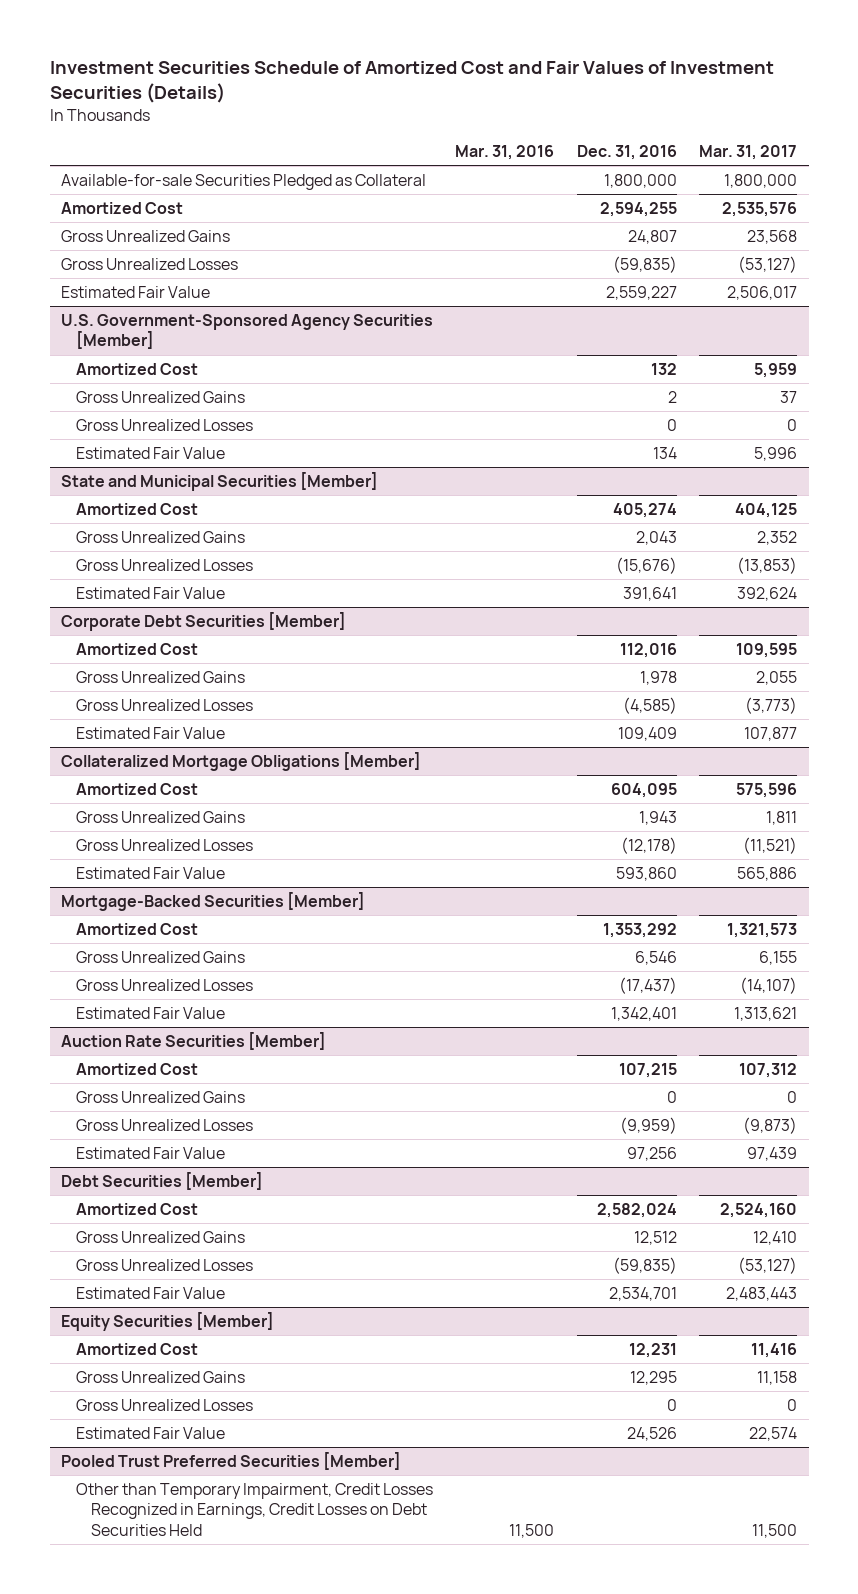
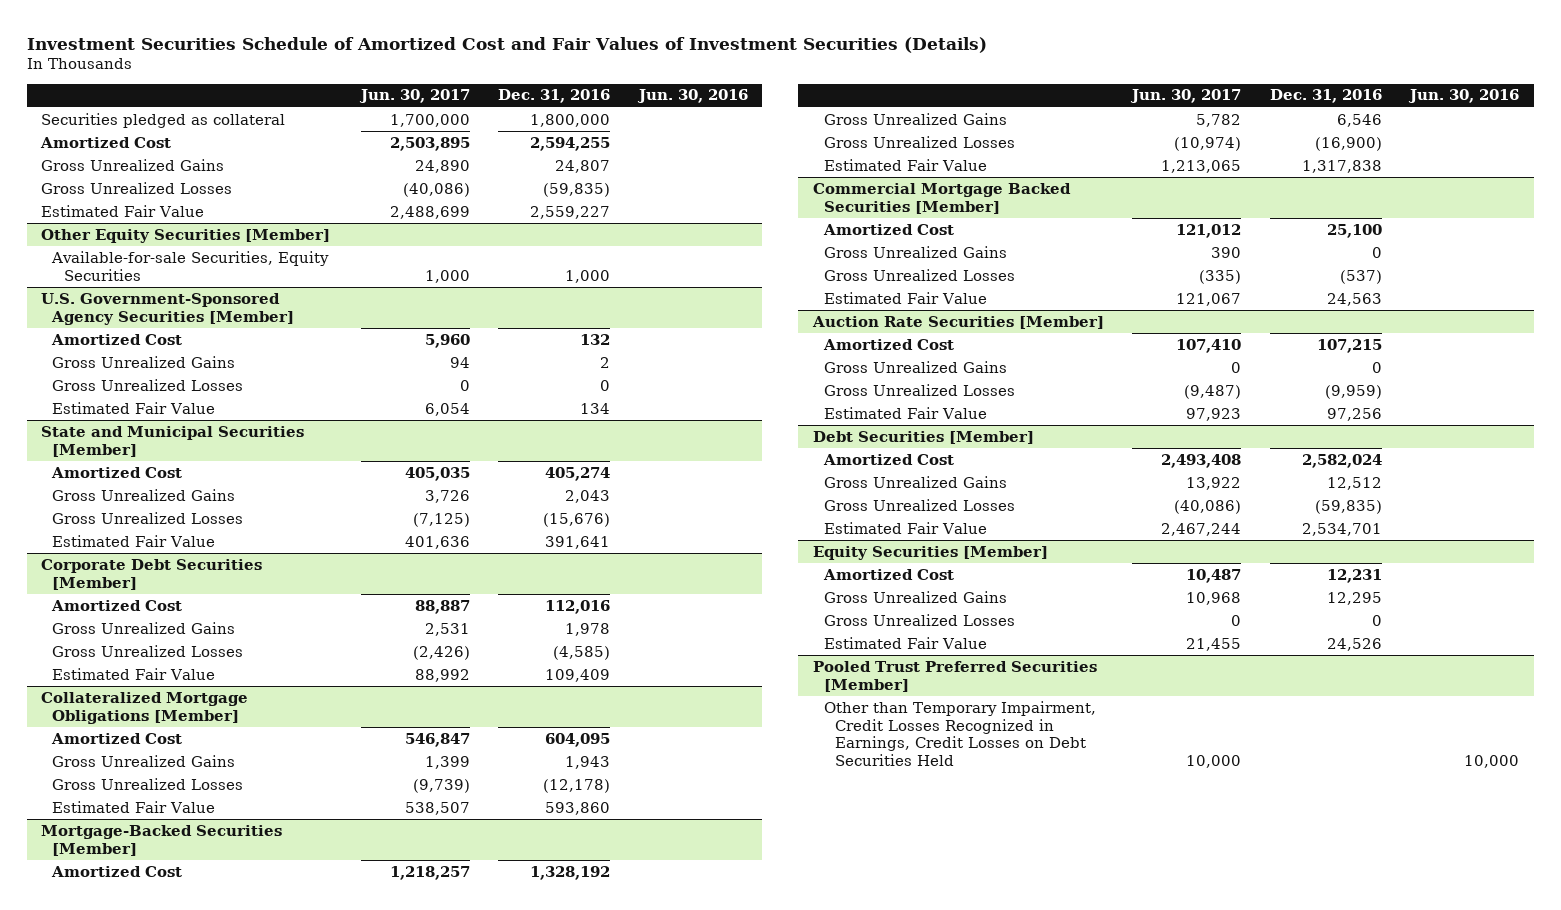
[455,145,555,161] Mar. 31, 2016 -> none
[699,145,798,161] Mar. 31, 2017 -> none
none -> [358,89,470,104] Jun. 30, 2017
none -> [636,89,748,104] Jun. 30, 2016
[60,174,426,191] Available-for-sale Securities Pledged as Collateral -> [41,112,286,128] Securities pledged as collateral
none -> [41,228,331,243] Other Equity Securities [Member]
none -> [51,250,330,281] Available-for-sale Securities, Equity Securities
[602,923,677,939] 1,353,292 -> [530,865,611,880] 1,328,192
[618,977,677,995] (17,437) -> [1314,136,1382,151] (16,900)
[610,1007,677,1022] 1,342,401 -> [1301,159,1382,173] 1,317,838
none -> [812,182,1071,214] Commercial Mortgage Backed Securities [Member]
none -> [822,223,954,235] Amortized Cost
none -> [823,245,1007,258] Gross Unrealized Gains
none -> [823,268,1015,281] Gross Unrealized Losses
none -> [823,291,987,304] Estimated Fair Value

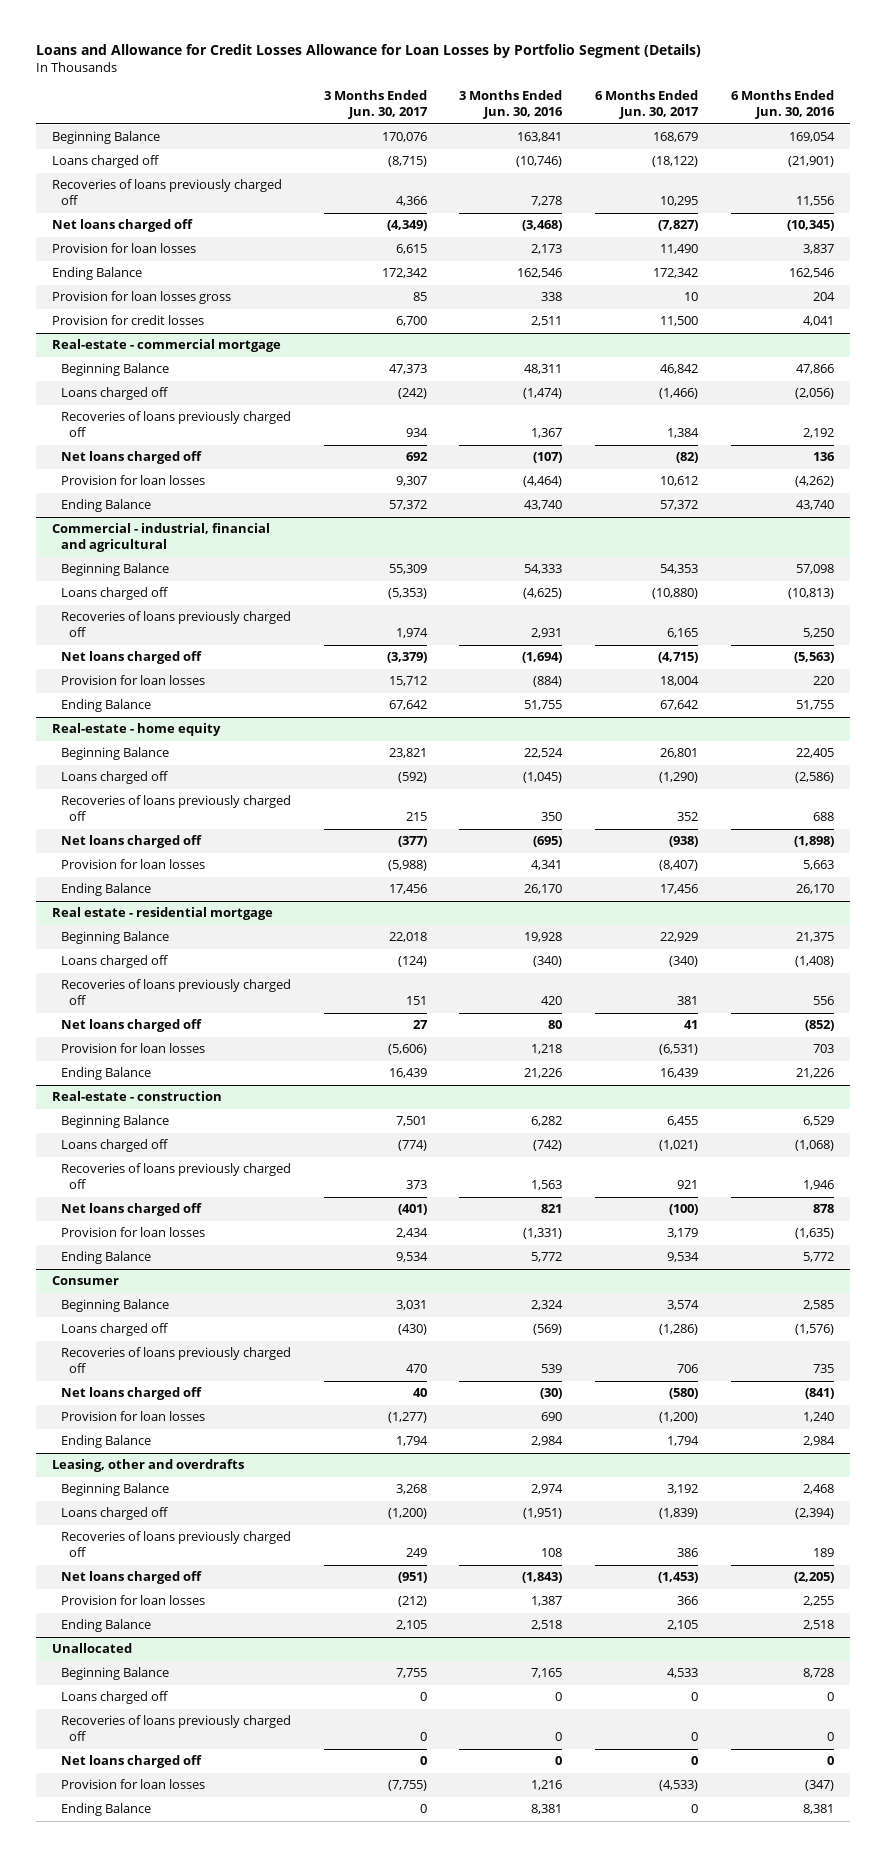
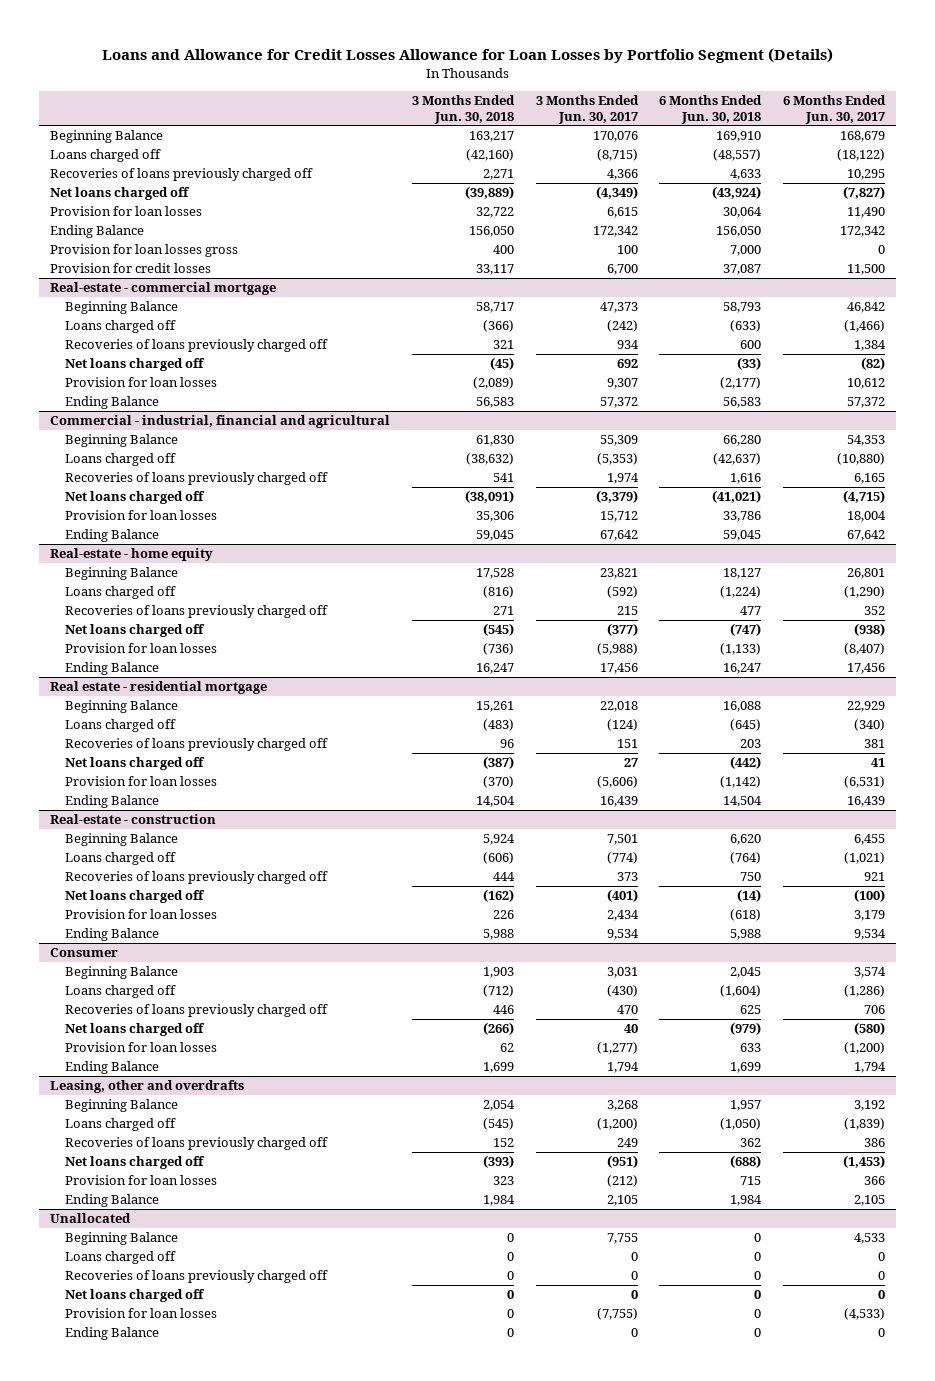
[459,90,564,120] 3 Months Ended Jun. 30, 2016 -> none
[730,90,835,120] 6 Months Ended Jun. 30, 2016 -> none
none -> [411,95,515,124] 3 Months Ended Jun. 30, 2018
none -> [659,95,763,124] 6 Months Ended Jun. 30, 2018
[412,292,427,302] 85 -> [616,245,638,255] 100
[683,292,698,302] 10 -> [877,245,885,255] 0

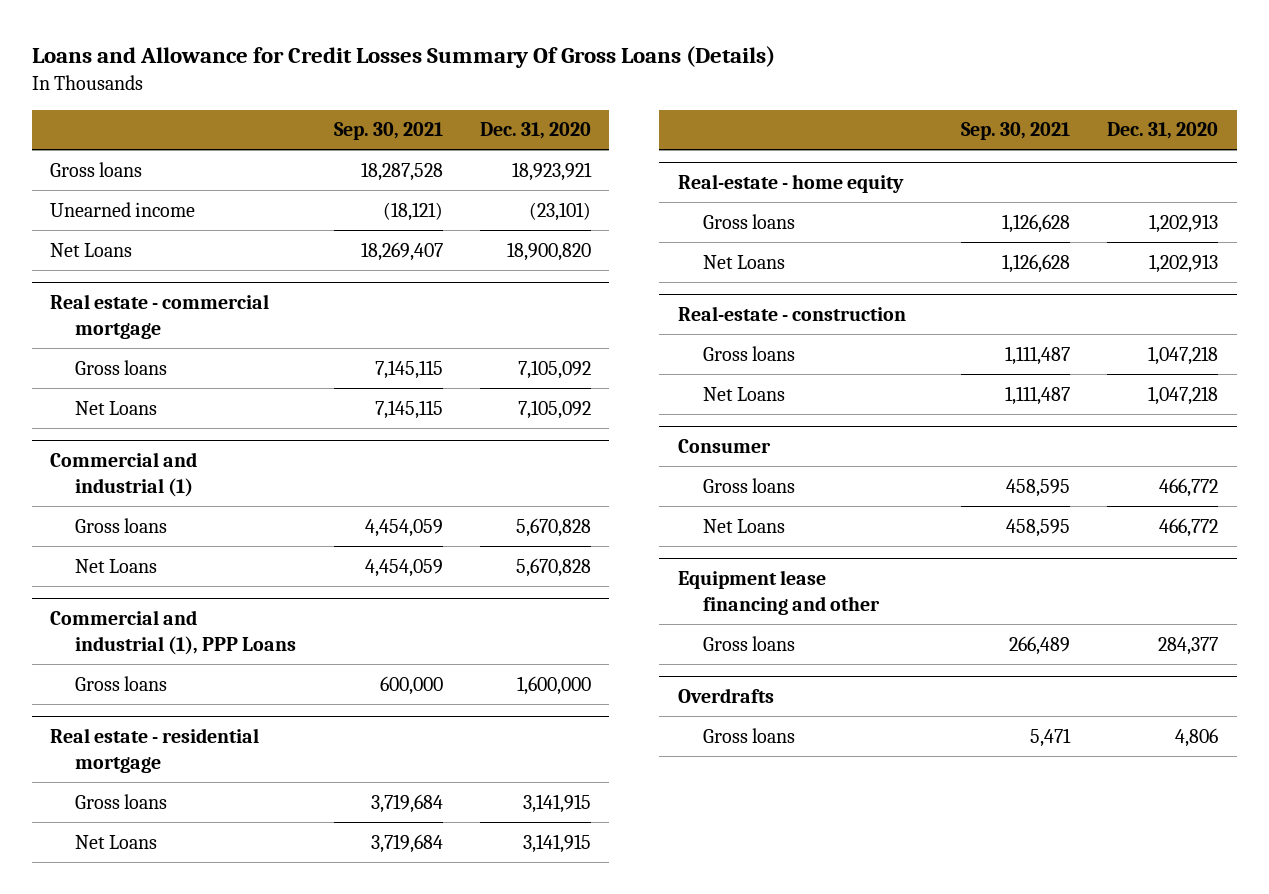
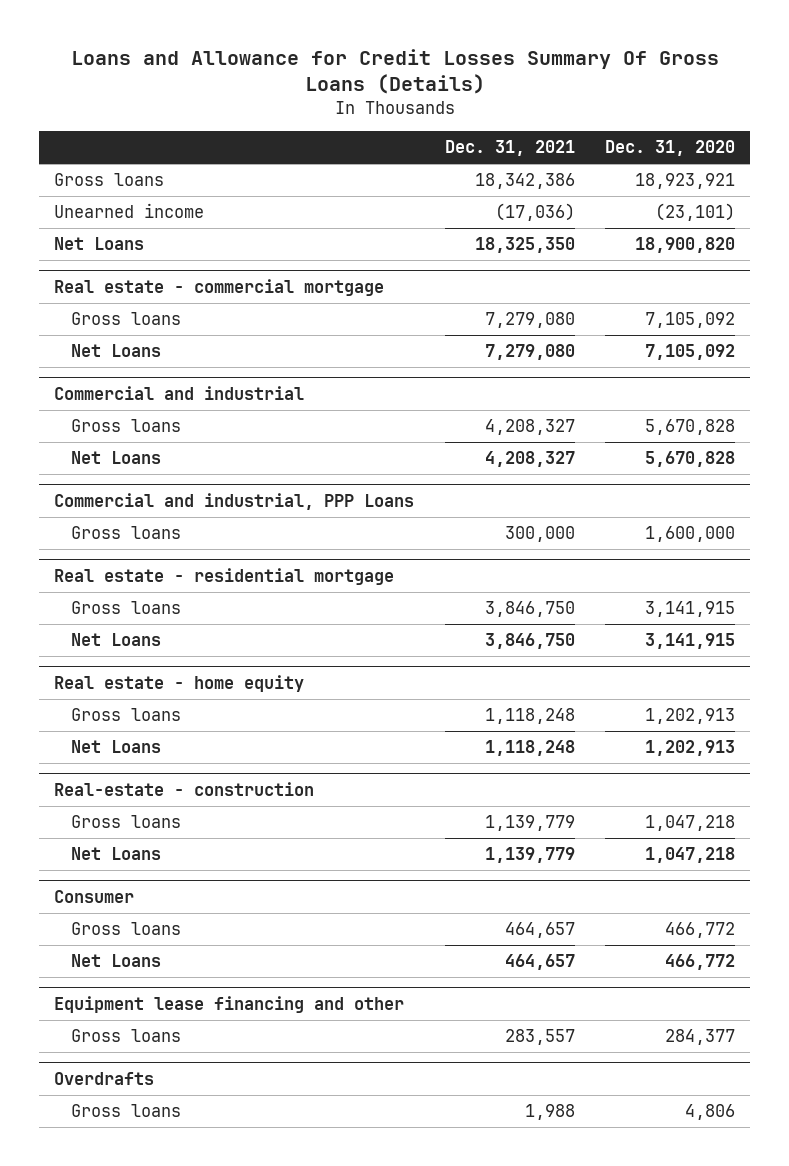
[333,122,443,141] Sep. 30, 2021 -> none
none -> [444,140,575,157] Dec. 31, 2021
[50,452,198,497] Commercial and industrial (1) -> [54,385,305,400] Commercial and industrial
[50,610,297,655] Commercial and industrial (1), PPP Loans -> [54,492,415,510] Commercial and industrial, PPP Loans
[677,174,904,194] Real-estate - home equity -> [54,674,305,692] Real estate - home equity

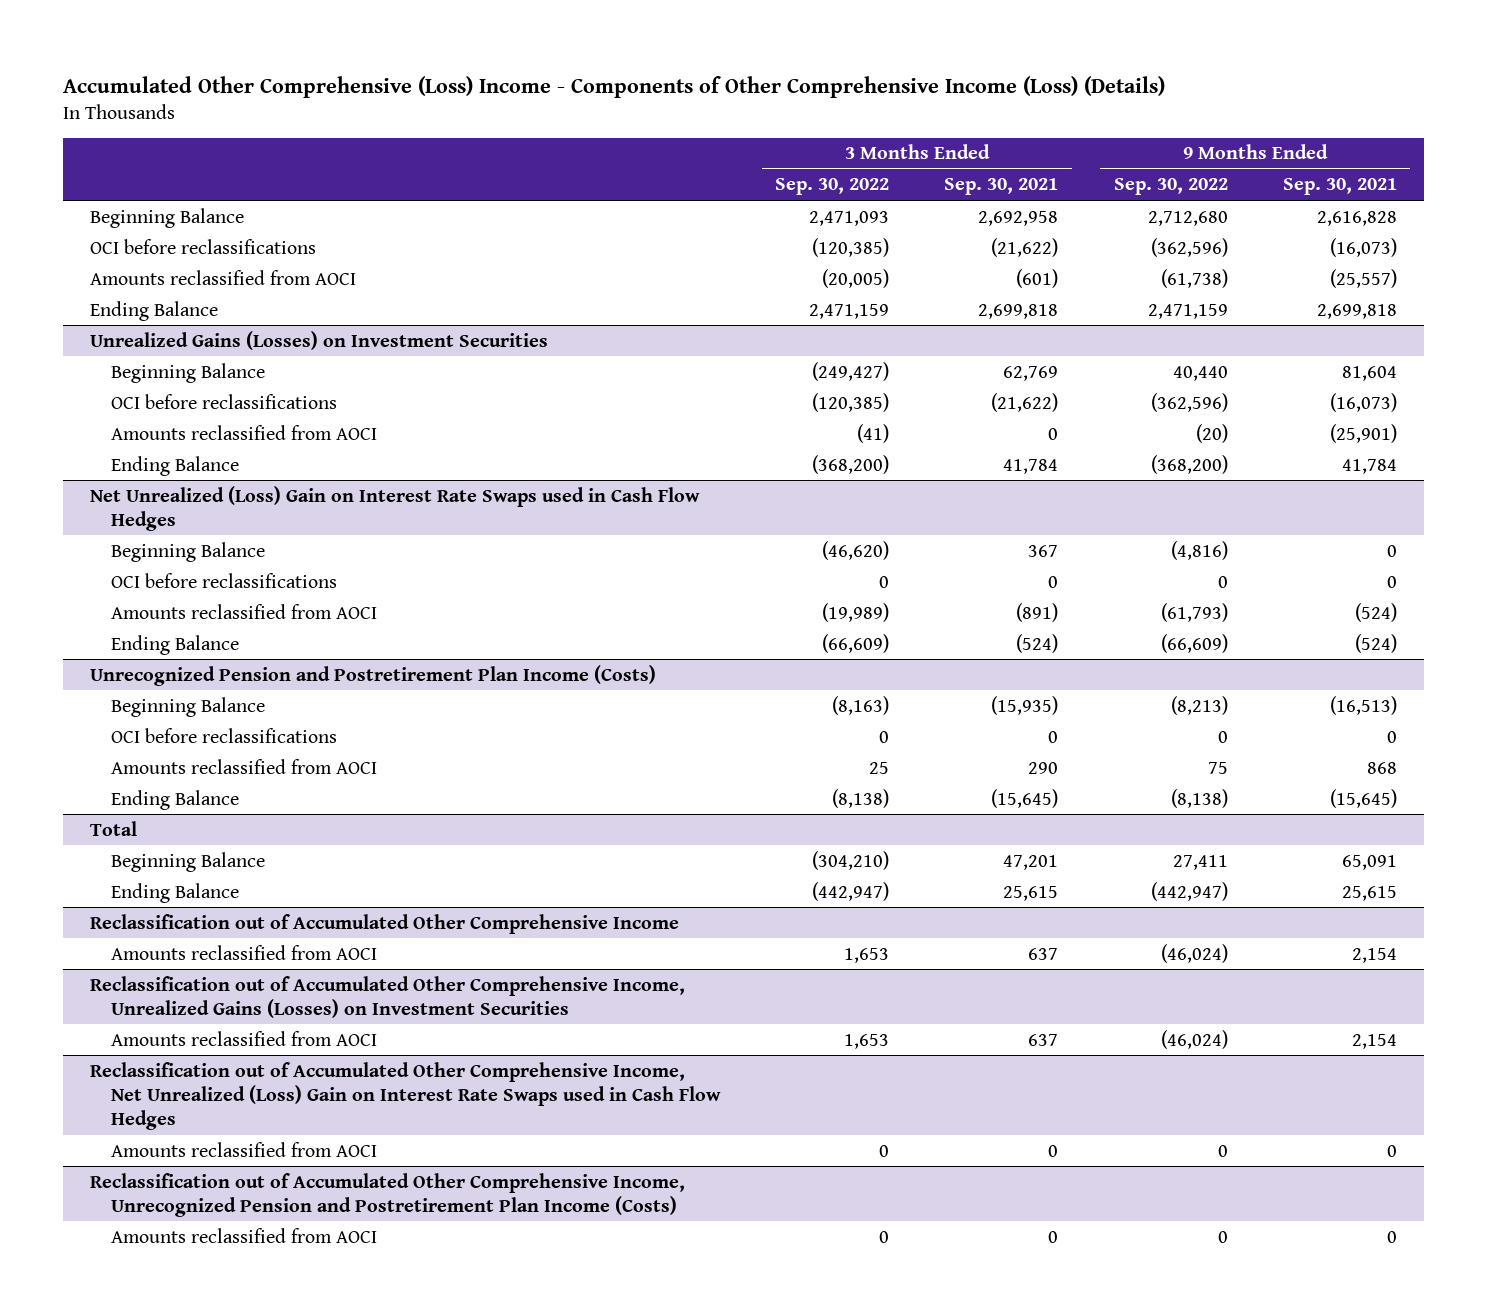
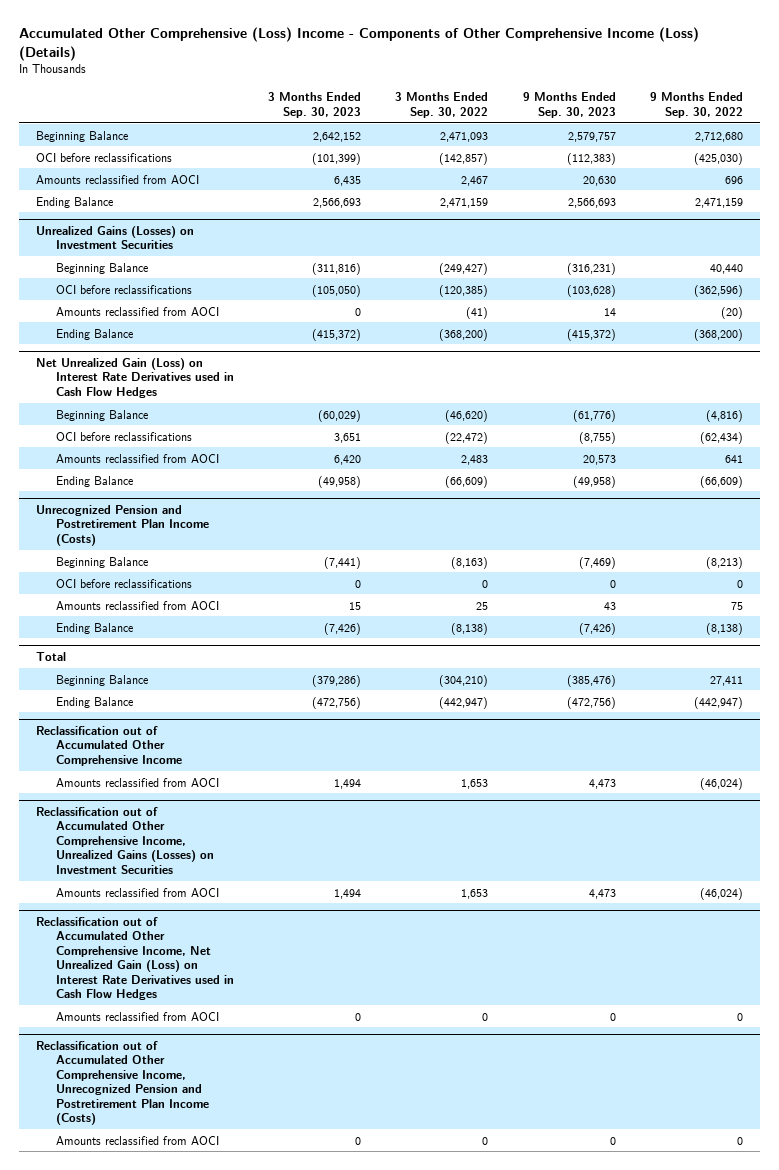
[944,178,1059,196] Sep. 30, 2021 -> none
[1282,178,1397,196] Sep. 30, 2021 -> none
none -> [267,92,361,118] 3 Months Ended Sep. 30, 2023
none -> [522,92,616,118] 9 Months Ended Sep. 30, 2023
[812,237,890,257] (120,385) -> [439,152,489,165] (142,857)
[1150,237,1228,257] (362,596) -> [693,152,743,165] (425,030)
[822,268,890,288] (20,005) -> [461,175,489,186] 2,467
[1160,268,1228,288] (61,738) -> [724,175,743,184] 696
[90,485,701,531] Net Unrealized (Loss) Gain on Interest Rate Swaps used in Cash Flow Hedges -> [36,357,234,398] Net Unrealized Gain (Loss) on Interest Rate Derivatives used in Cash Flow Hedges
[879,575,890,588] 0 -> [445,431,489,444] (22,472)
[1217,575,1228,588] 0 -> [699,431,743,444] (62,434)
[822,602,890,622] (19,989) -> [461,454,489,465] 2,483
[1160,602,1228,622] (61,793) -> [724,454,743,463] 641
[90,1061,722,1131] Reclassification out of Accumulated Other Comprehensive Income, Net Unrealized (Loss) Gain on Interest Rate Swaps used in Cash Flow Hedges -> [36,916,234,1001] Reclassification out of Accumulated Other Comprehensive Income, Net Unrealized Gain (Loss) on Interest Rate Derivatives used in Cash Flow Hedges

